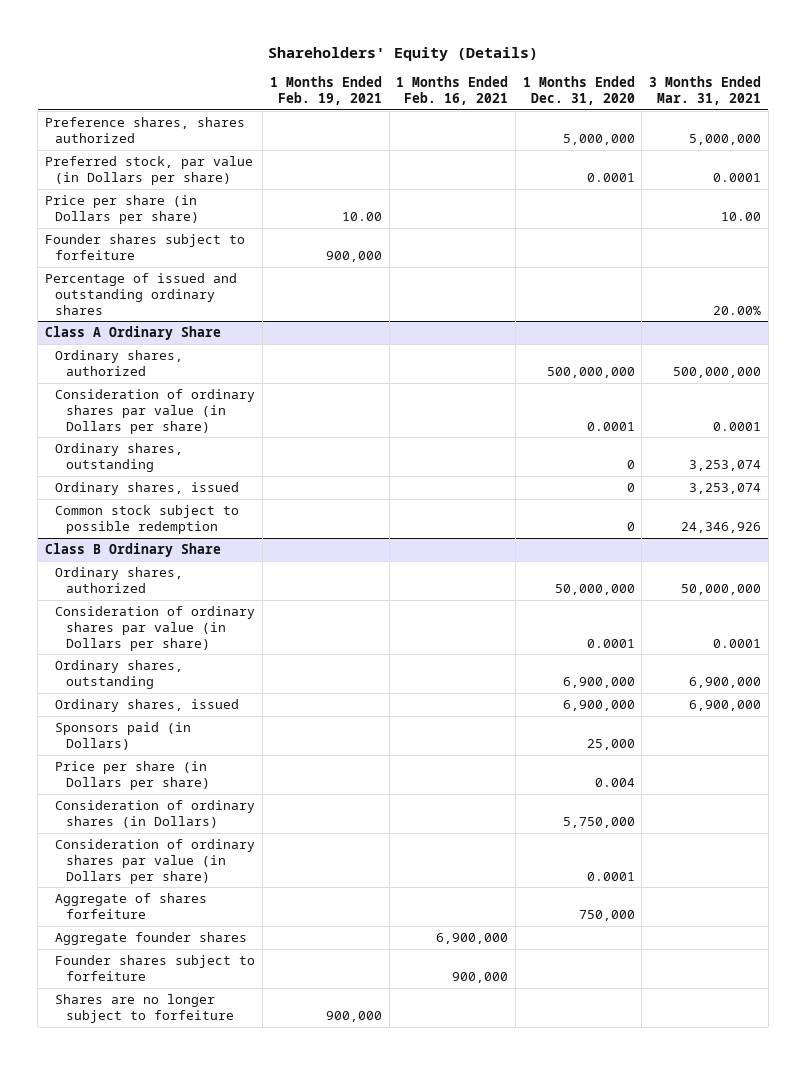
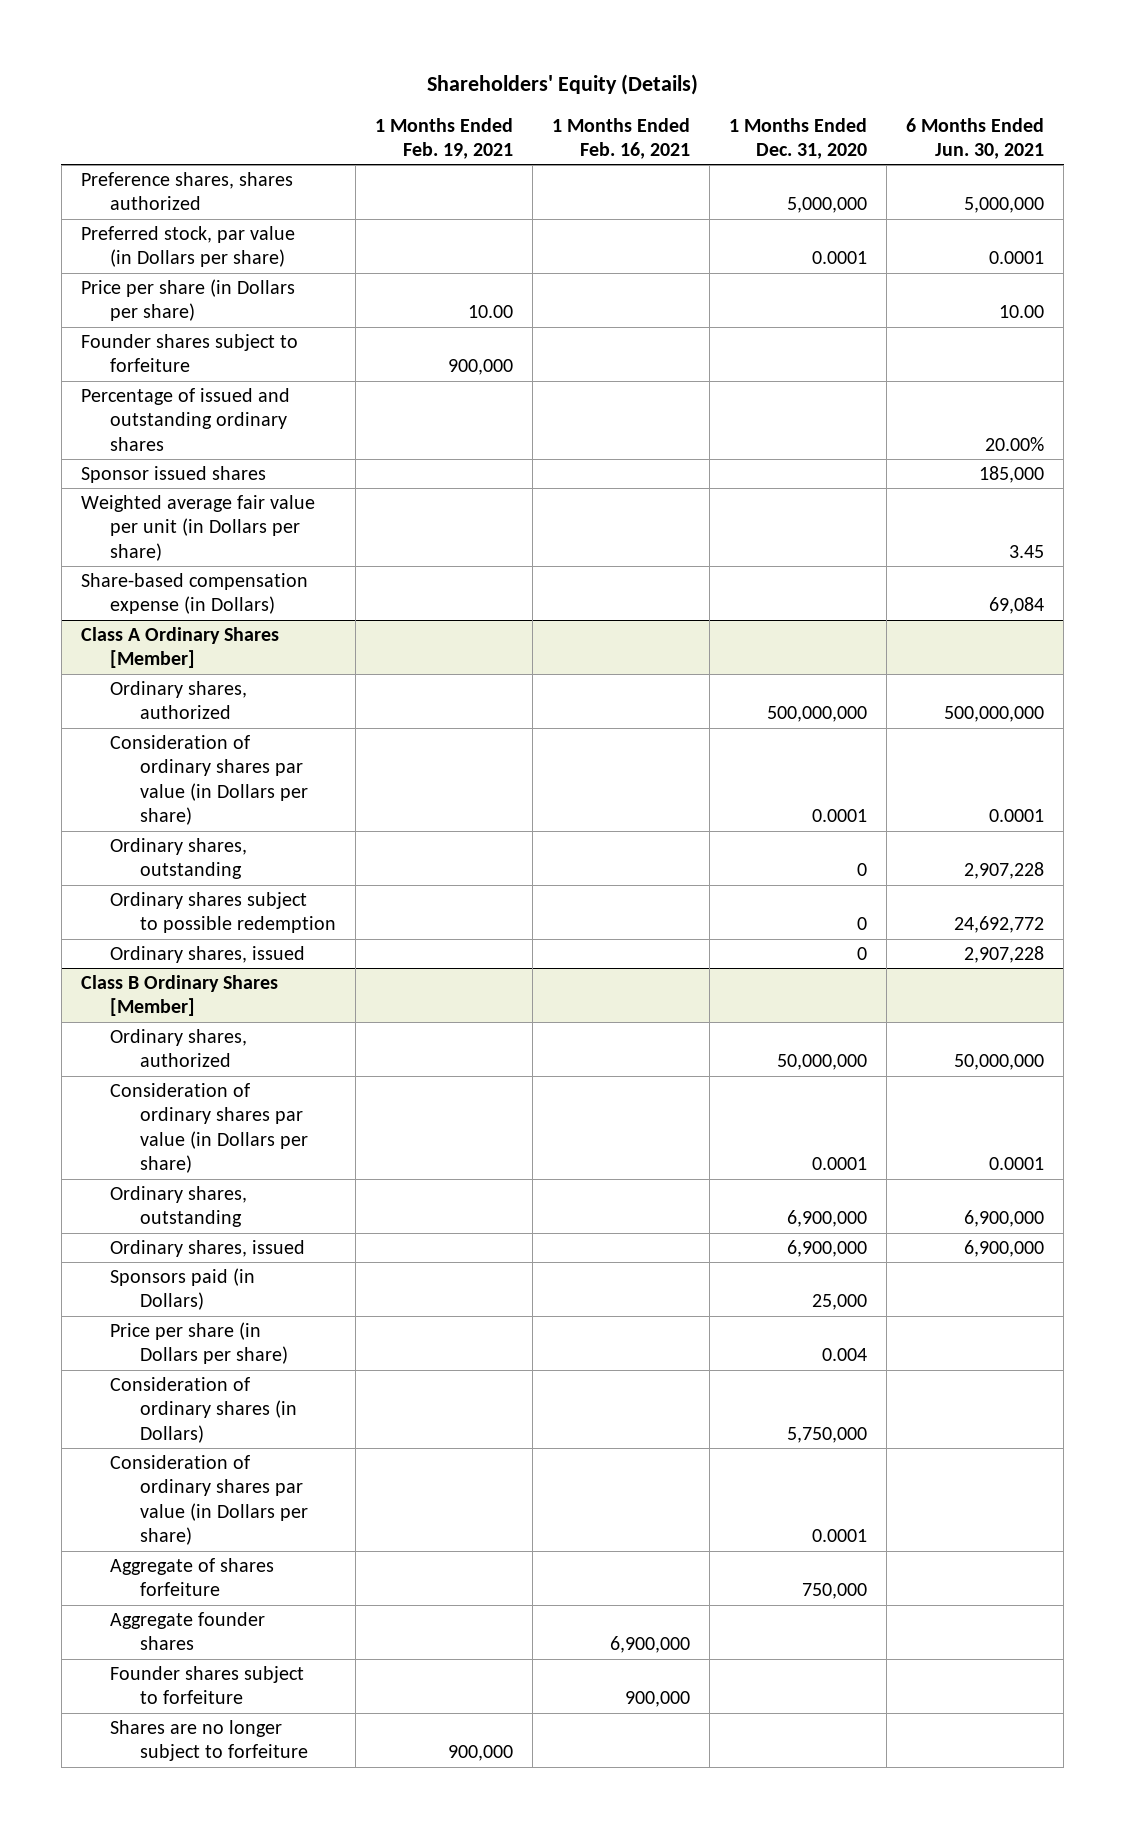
[648,76,761,106] 3 Months Ended Mar. 31, 2021 -> none
none -> [906,117,1045,160] 6 Months Ended Jun. 30, 2021
none -> [80,465,266,483] Sponsor issued shares
none -> [80,494,315,561] Weighted average fair value per unit (in Dollars per share)
none -> [80,572,308,615] Share-based compensation expense (in Dollars)
[44,326,221,341] Class A Ordinary Share -> [80,626,279,669] Class A Ordinary Shares [Member]
none -> [110,891,337,934] Ordinary shares subject to possible redemption
[55,505,240,534] Common stock subject to possible redemption -> none
[44,543,221,558] Class B Ordinary Share -> [80,974,278,1017] Class B Ordinary Shares [Member]

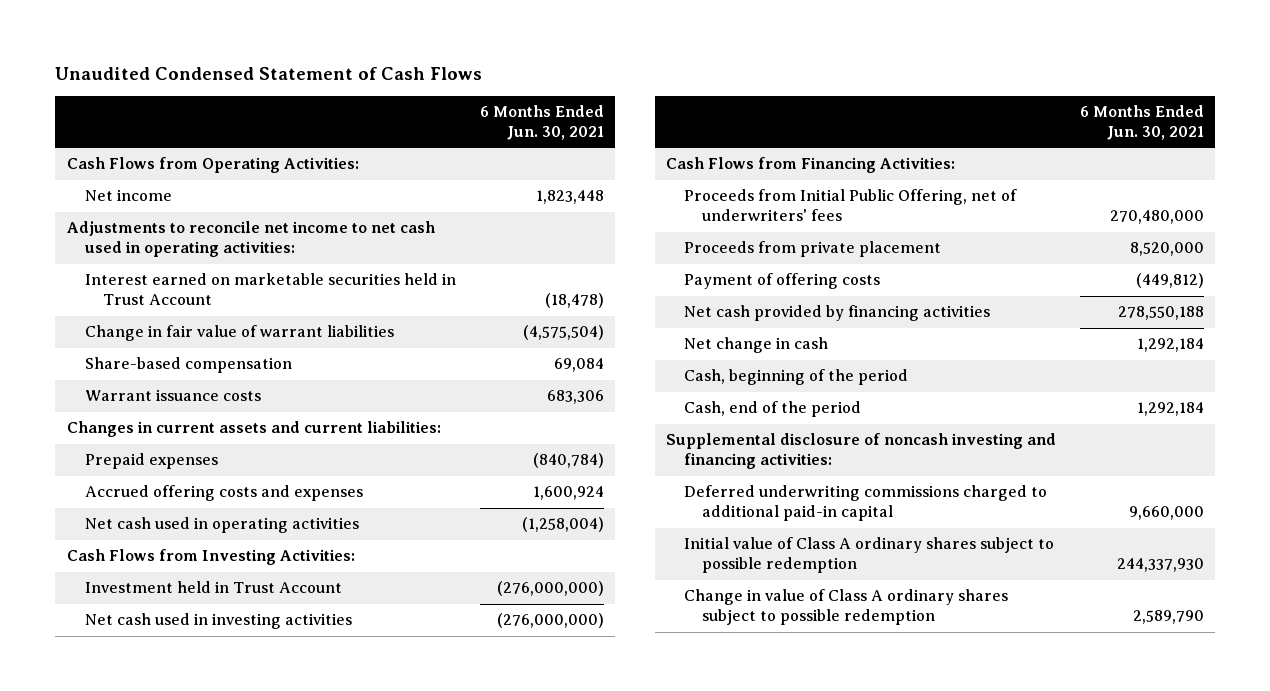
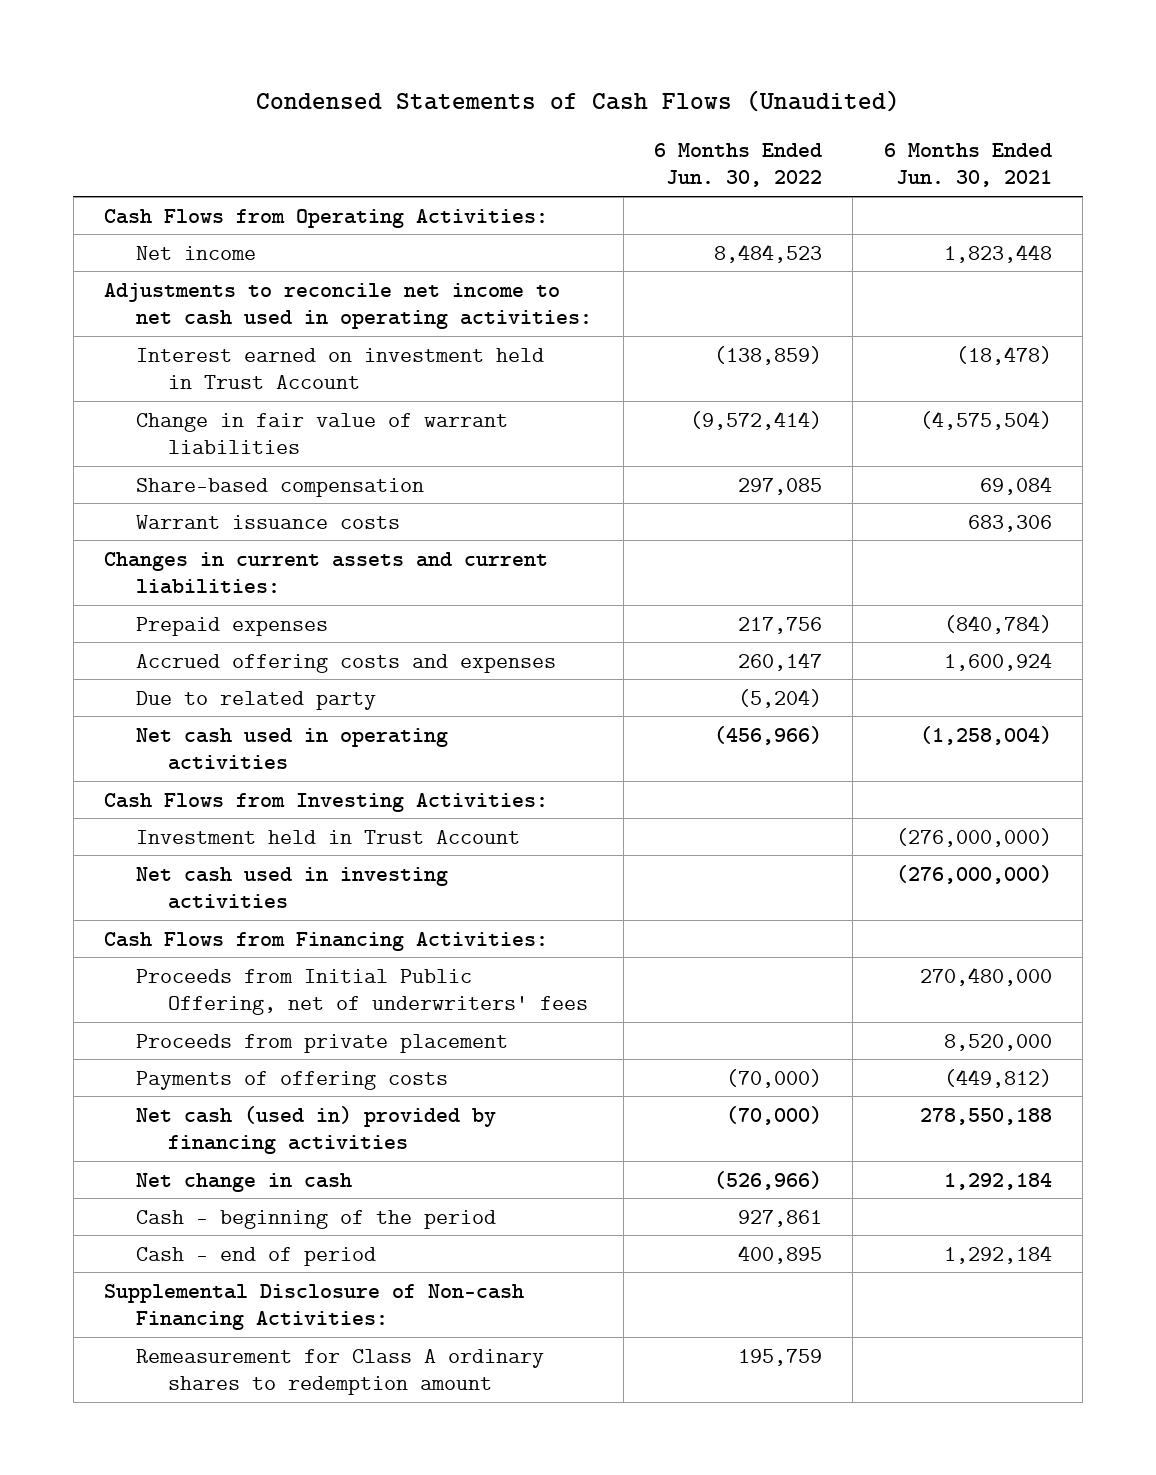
[55,66,483,80] Unaudited Condensed Statement of Cash Flows -> [256,89,901,112] Condensed Statements of Cash Flows (Unaudited)
none -> [654,142,823,188] 6 Months Ended Jun. 30, 2022
[84,273,456,306] Interest earned on marketable securities held in Trust Account -> [136,347,545,390] Interest earned on investment held in Trust Account
none -> [136,690,377,710] Due to related party
[684,273,881,290] Payment of offering costs -> [136,1070,449,1090] Payments of offering costs
[684,305,991,322] Net cash provided by financing activities -> [136,1105,497,1155] Net cash (used in) provided by financing activities
[684,485,1048,522] Deferred underwriting commissions charged to additional paid-in capital -> none
[684,537,1055,574] Initial value of Class A ordinary shares subject to possible redemption -> none
[684,589,1009,626] Change in value of Class A ordinary shares subject to possible redemption -> none
[684,369,909,386] Cash, beginning of the period -> [136,1209,497,1229] Cash - beginning of the period
[684,401,862,418] Cash, end of the period -> [136,1246,377,1266] Cash - end of period
[666,433,1057,470] Supplemental disclosure of noncash investing and financing activities: -> [104,1283,525,1331] Supplemental Disclosure of Non-cash Financing Activities:
none -> [136,1348,545,1396] Remeasurement for Class A ordinary shares to redemption amount

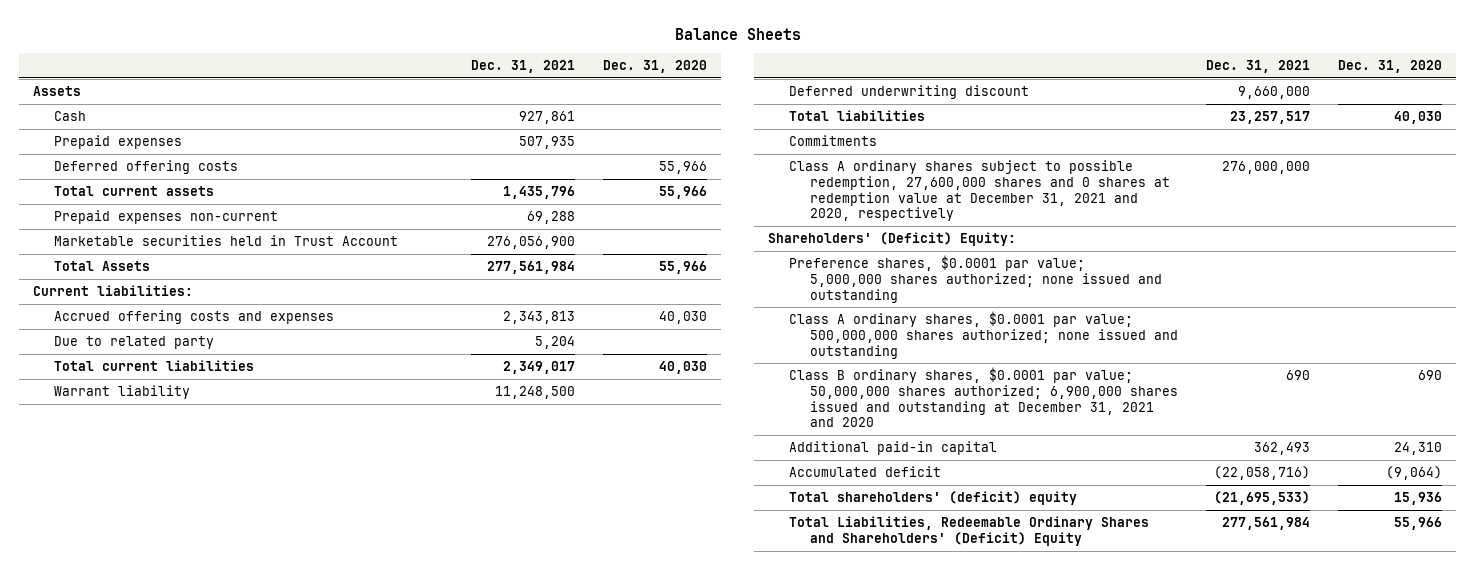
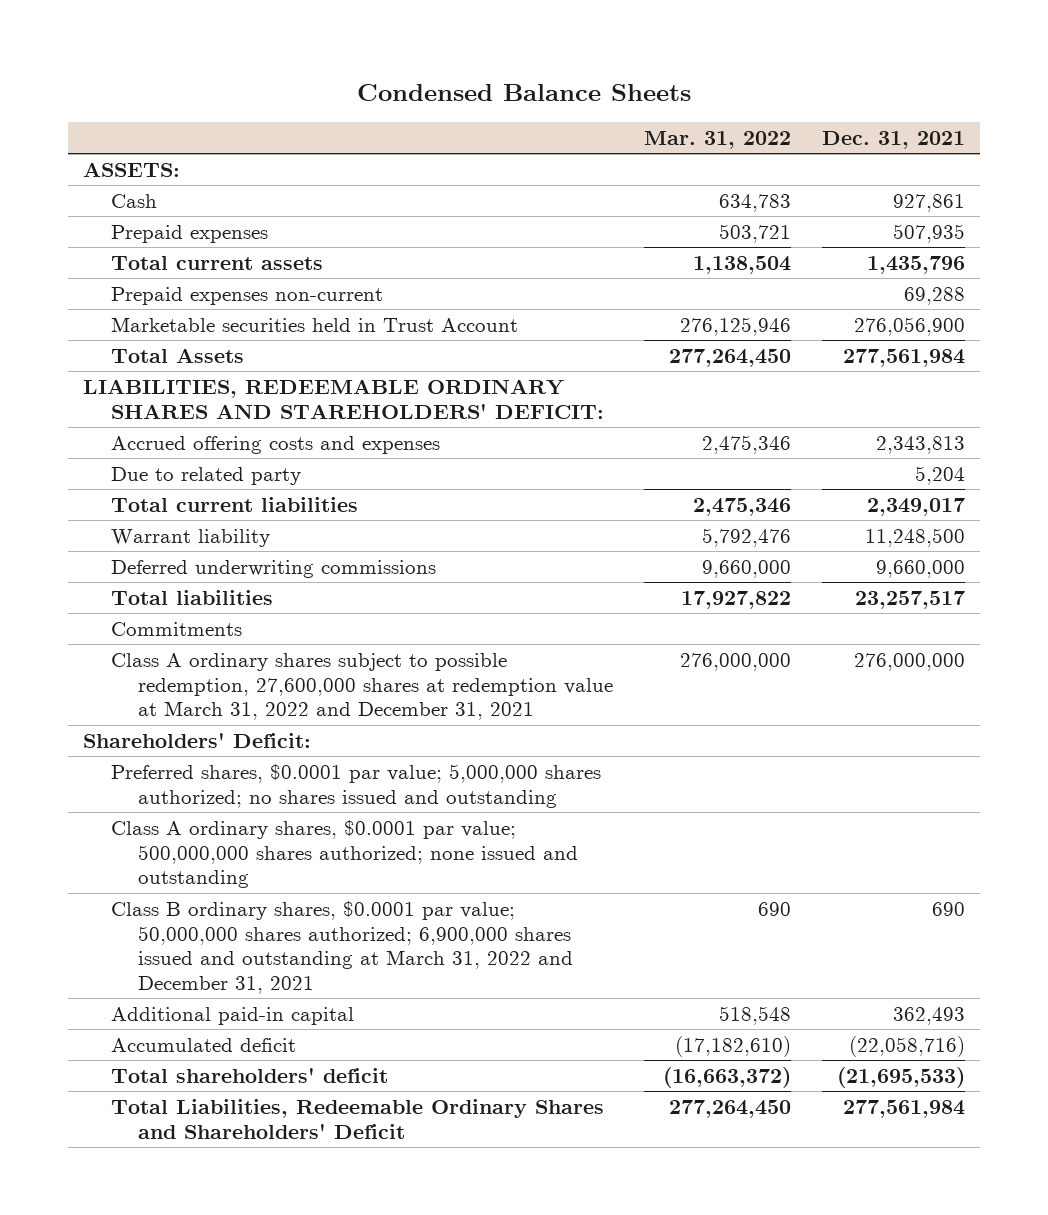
[674,27,801,40] Balance Sheets -> [356,83,691,101] Condensed Balance Sheets
[603,60,708,74] Dec. 31, 2020 -> none
none -> [644,130,792,149] Mar. 31, 2022
[33,86,82,97] Assets -> [83,161,181,177] ASSETS:
[54,160,239,175] Deferred offering costs -> none
[33,285,194,297] Current liabilities: -> none
none -> [83,378,604,419] LIABILITIES, REDEEMABLE ORDINARY SHARES AND STAREHOLDERS' DEFICIT:
[788,85,1029,100] Deferred underwriting discount -> [110,559,436,578] Deferred underwriting commissions
[788,160,1170,222] Class A ordinary shares subject to possible redemption, 27,600,000 shares and 0 shares at redemption value at December 31, 2021 and 2020, respectively -> [110,652,614,721] Class A ordinary shares subject to possible redemption, 27,600,000 shares at redemption value at March 31, 2022 and December 31, 2021
[768,232,1017,247] Shareholders' (Deficit) Equity: -> [83,732,312,748] Shareholders' Deficit:
[788,255,1162,303] Preference shares, $0.0001 par value; 5,000,000 shares authorized; none issued and outstanding -> [110,763,601,808] Preferred shares, $0.0001 par value; 5,000,000 shares authorized; no shares issued and outstanding
[788,367,1178,428] Class B ordinary shares, $0.0001 par value; 50,000,000 shares authorized; 6,900,000 shares issued and outstanding at December 31, 2021 and 2020 -> [110,900,574,994] Class B ordinary shares, $0.0001 par value; 50,000,000 shares authorized; 6,900,000 shares issued and outstanding at March 31, 2022 and December 31, 2021
[788,491,1077,506] Total shareholders' (deficit) equity -> [110,1067,388,1083] Total shareholders' deficit
[788,516,1149,546] Total Liabilities, Redeemable Ordinary Shares and Shareholders' (Deficit) Equity -> [110,1098,604,1139] Total Liabilities, Redeemable Ordinary Shares and Shareholders' Deficit

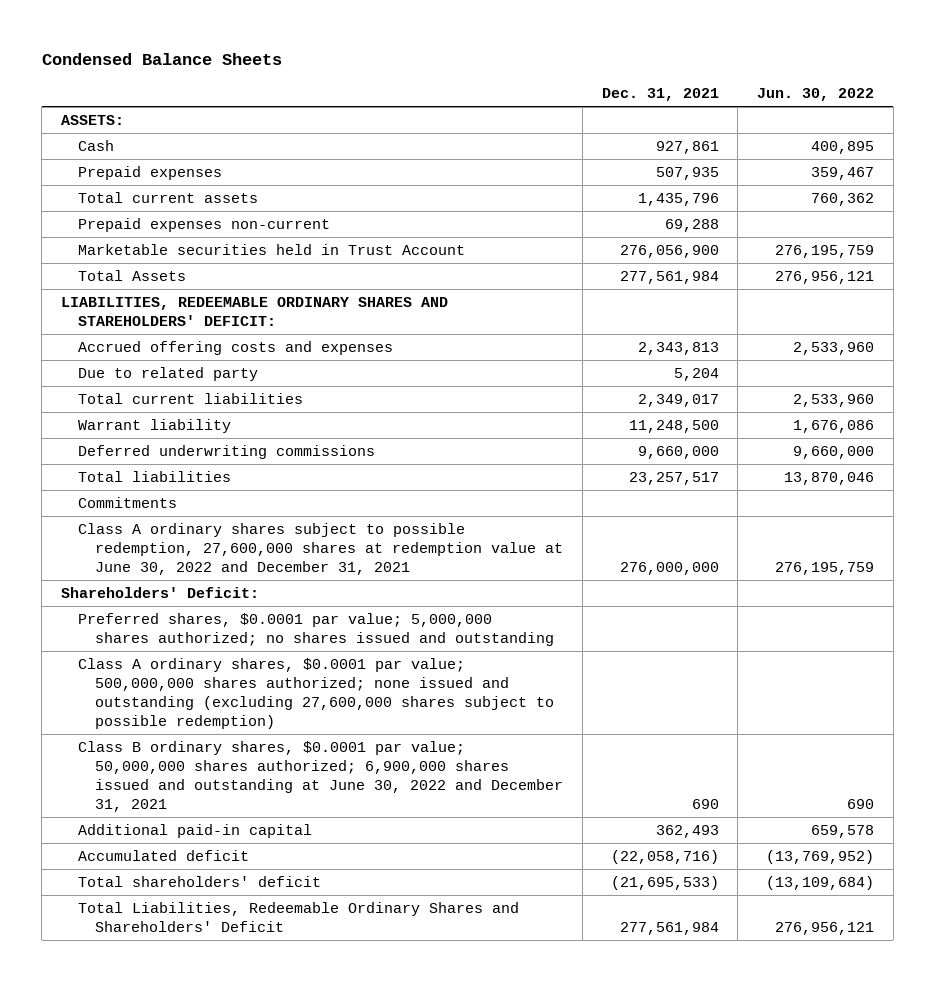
[644,130,792,149] Mar. 31, 2022 -> none
none -> [757,87,875,101] Jun. 30, 2022
[110,652,614,721] Class A ordinary shares subject to possible redemption, 27,600,000 shares at redemption value at March 31, 2022 and December 31, 2021 -> [78,523,564,575] Class A ordinary shares subject to possible redemption, 27,600,000 shares at redemption value at June 30, 2022 and December 31, 2021
[110,819,579,889] Class A ordinary shares, $0.0001 par value; 500,000,000 shares authorized; none issued and outstanding -> [78,658,555,729] Class A ordinary shares, $0.0001 par value; 500,000,000 shares authorized; none issued and outstanding (excluding 27,600,000 shares subject to possible redemption)
[110,900,574,994] Class B ordinary shares, $0.0001 par value; 50,000,000 shares authorized; 6,900,000 shares issued and outstanding at March 31, 2022 and December 31, 2021 -> [78,741,564,812] Class B ordinary shares, $0.0001 par value; 50,000,000 shares authorized; 6,900,000 shares issued and outstanding at June 30, 2022 and December 31, 2021

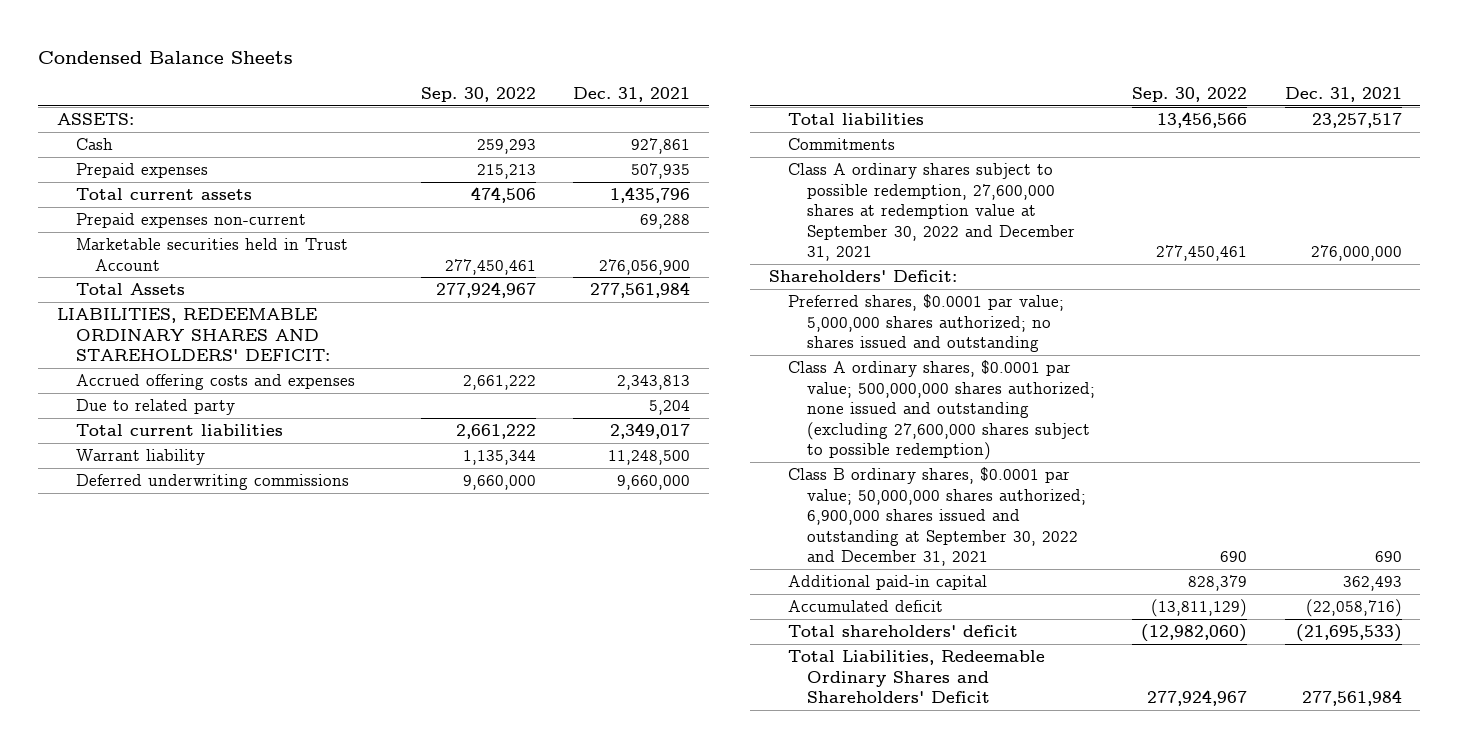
[757,87,875,101] Jun. 30, 2022 -> none
none -> [420,87,536,103] Sep. 30, 2022
[78,523,564,575] Class A ordinary shares subject to possible redemption, 27,600,000 shares at redemption value at June 30, 2022 and December 31, 2021 -> [787,163,1075,262] Class A ordinary shares subject to possible redemption, 27,600,000 shares at redemption value at September 30, 2022 and December 31, 2021
[78,741,564,812] Class B ordinary shares, $0.0001 par value; 50,000,000 shares authorized; 6,900,000 shares issued and outstanding at June 30, 2022 and December 31, 2021 -> [787,467,1086,567] Class B ordinary shares, $0.0001 par value; 50,000,000 shares authorized; 6,900,000 shares issued and outstanding at September 30, 2022 and December 31, 2021

